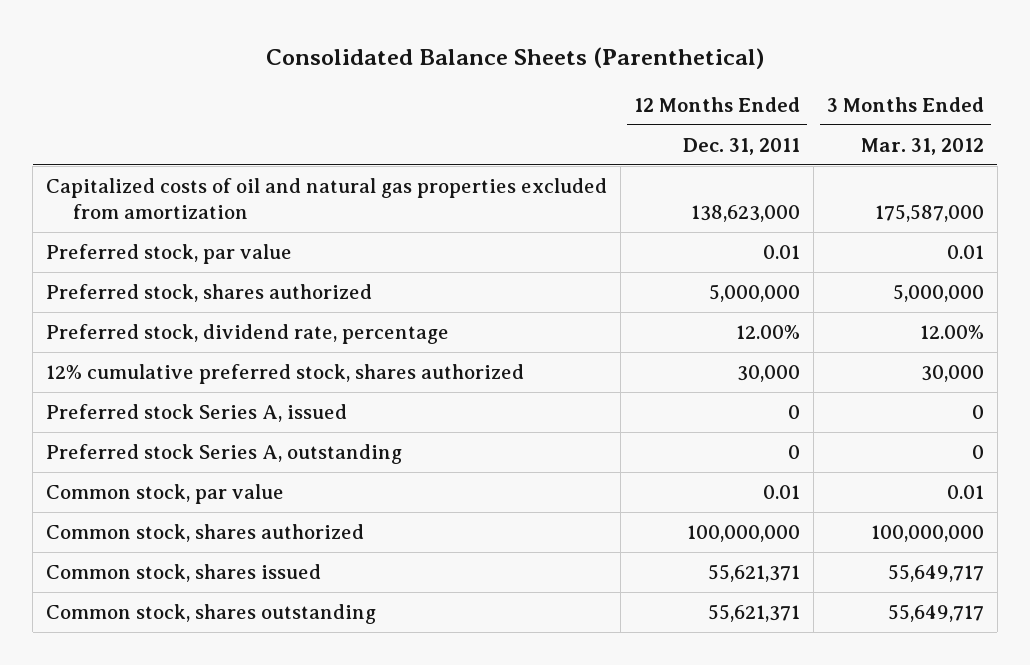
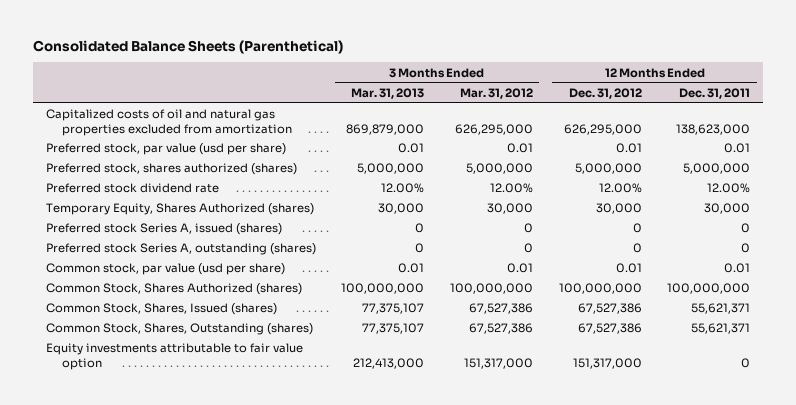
none -> [351,87,425,99] Mar. 31, 2013
none -> [568,87,642,99] Dec. 31, 2012
[875,204,985,223] 175,587,000 -> [455,123,534,135] 626,295,000
[46,244,293,265] Preferred stock, par value -> [45,143,286,156] Preferred stock, par value (usd per share)
[46,284,373,303] Preferred stock, shares authorized -> [45,163,297,176] Preferred stock, shares authorized (shares)
[46,324,450,345] Preferred stock, dividend rate, percentage -> [45,183,219,194] Preferred stock dividend rate
[46,364,525,385] 12% cumulative preferred stock, shares authorized -> [45,203,314,216] Temporary Equity, Shares Authorized (shares)
[46,404,348,423] Preferred stock Series A, issued -> [45,223,282,236] Preferred stock Series A, issued (shares)
[46,444,403,465] Preferred stock Series A, outstanding -> [45,243,316,256] Preferred stock Series A, outstanding (shares)
[46,484,285,505] Common stock, par value -> [45,263,285,276] Common stock, par value (usd per share)
[46,524,365,543] Common stock, shares authorized -> [45,283,302,296] Common Stock, Shares Authorized (shares)
[46,564,322,583] Common stock, shares issued -> [45,303,277,316] Common Stock, Shares, Issued (shares)
[888,564,985,583] 55,649,717 -> [469,303,534,315] 67,527,386
[46,604,377,625] Common stock, shares outstanding -> [45,323,313,336] Common Stock, Shares, Outstanding (shares)
[888,604,985,623] 55,649,717 -> [469,323,534,335] 67,527,386
none -> [45,343,303,370] Equity investments attributable to fair value option

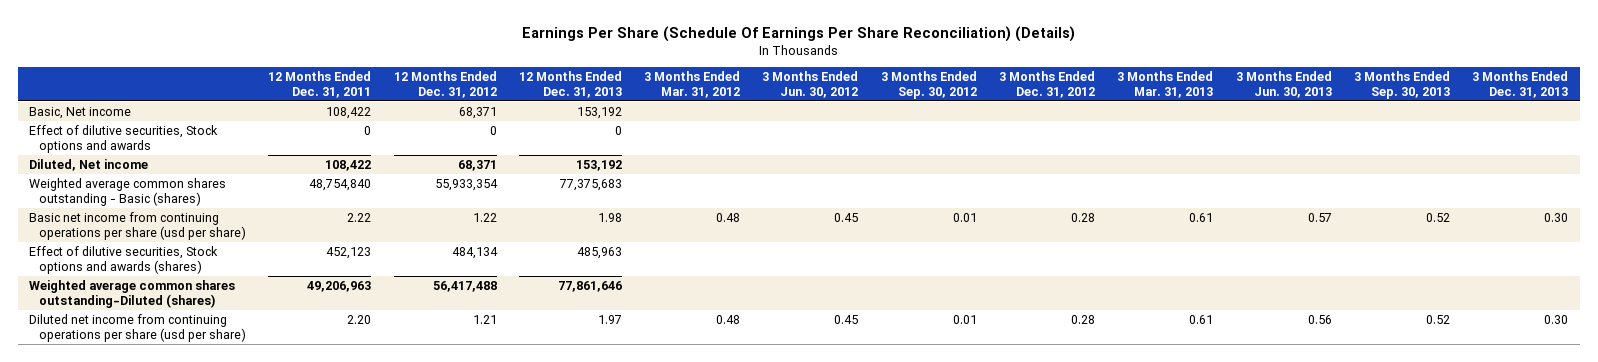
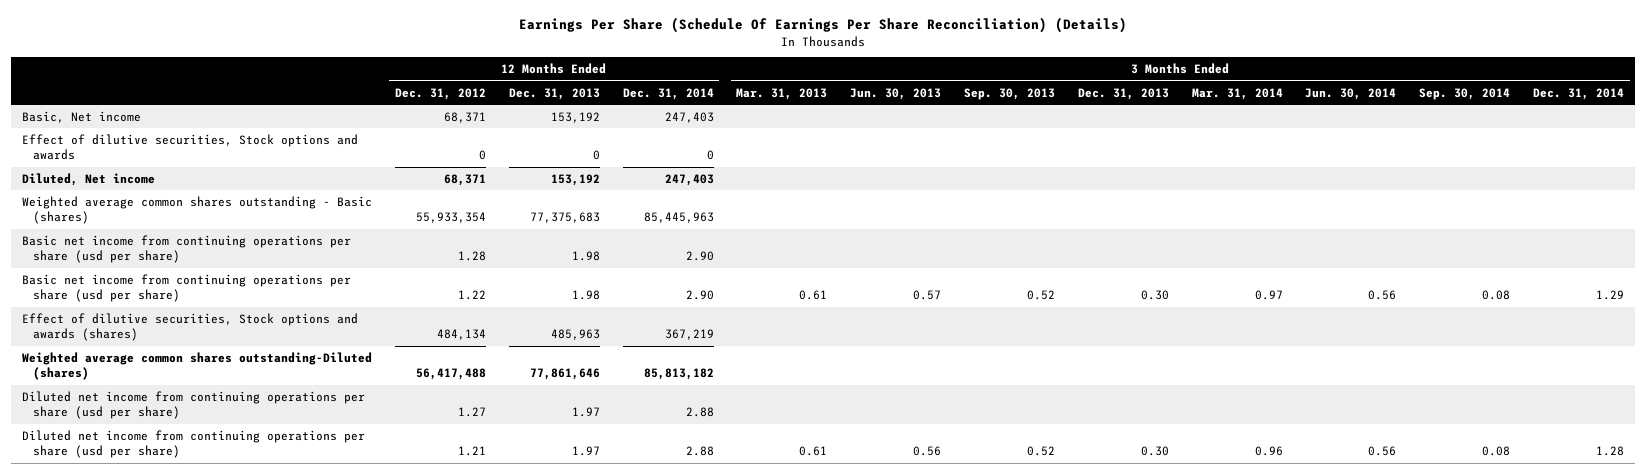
[268,71,372,99] 12 Months Ended Dec. 31, 2011 -> none
[644,71,741,99] 3 Months Ended Mar. 31, 2012 -> none
[762,71,859,99] 3 Months Ended Jun. 30, 2012 -> none
[880,71,977,100] 3 Months Ended Sep. 30, 2012 -> none
[999,71,1096,99] 3 Months Ended Dec. 31, 2012 -> none
none -> [622,87,714,100] Dec. 31, 2014
none -> [1191,87,1283,100] Mar. 31, 2014
none -> [1305,87,1397,100] Jun. 30, 2014
none -> [1419,87,1511,100] Sep. 30, 2014
none -> [1532,87,1624,100] Dec. 31, 2014
none -> [22,234,352,264] Basic net income from continuing operations per share (usd per share)
none -> [22,390,366,420] Diluted net income from continuing operations per share (usd per share)

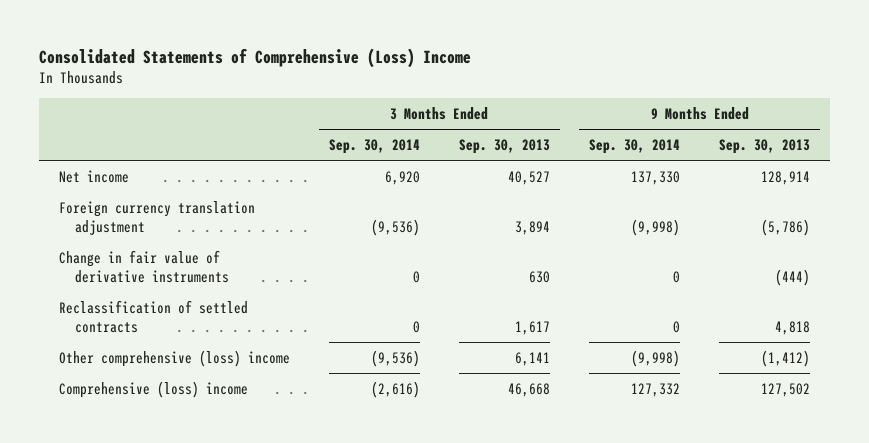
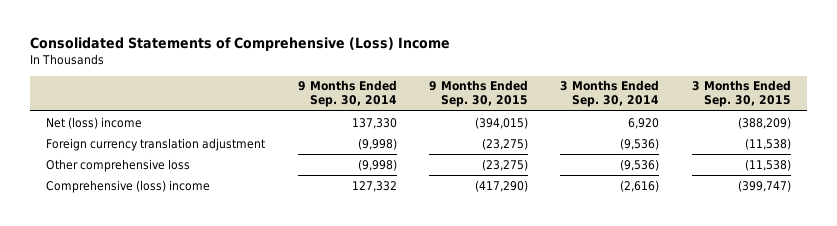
[458,138,550,154] Sep. 30, 2013 -> none
[719,138,811,154] Sep. 30, 2013 -> none
none -> [429,80,529,108] 9 Months Ended Sep. 30, 2015
none -> [691,80,791,108] 3 Months Ended Sep. 30, 2015
[58,169,129,183] Net income -> [46,116,143,129] Net (loss) income
[58,249,230,284] Change in fair value of derivative instruments -> none
[58,299,248,334] Reclassification of settled contracts -> none
[58,349,290,367] Other comprehensive (loss) income -> [46,158,191,172] Other comprehensive loss

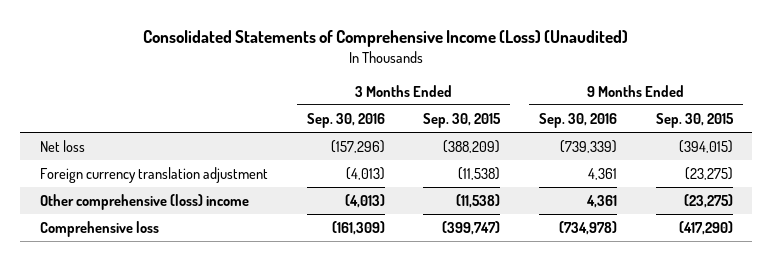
[30,37,451,52] Consolidated Statements of Comprehensive (Loss) Income -> [143,30,629,48] Consolidated Statements of Comprehensive Income (Loss) (Unaudited)
[297,80,397,108] 9 Months Ended Sep. 30, 2014 -> none
[560,80,660,108] 3 Months Ended Sep. 30, 2014 -> none
none -> [306,112,385,128] Sep. 30, 2016
none -> [539,112,618,128] Sep. 30, 2016
[46,116,143,129] Net (loss) income -> [39,139,85,152] Net loss
[46,158,191,172] Other comprehensive loss -> [39,193,249,210] Other comprehensive (loss) income
[46,179,211,193] Comprehensive (loss) income -> [39,220,159,237] Comprehensive loss

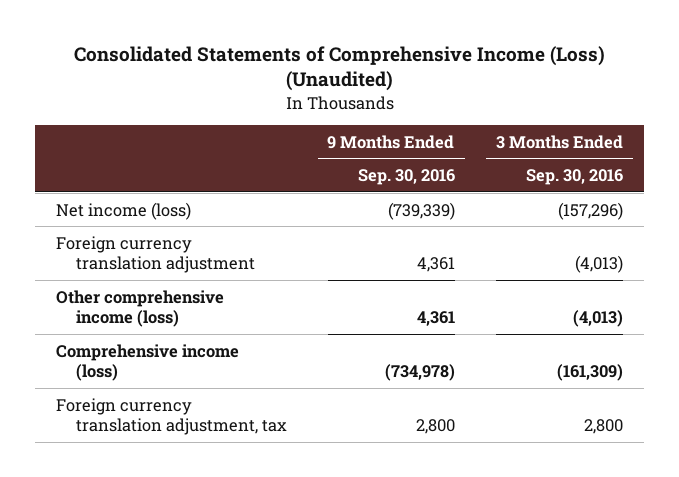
[423,112,502,128] Sep. 30, 2015 -> none
[655,112,734,128] Sep. 30, 2015 -> none
[39,139,85,152] Net loss -> [55,201,191,220] Net income (loss)
[39,193,249,210] Other comprehensive (loss) income -> [55,289,224,328] Other comprehensive income (loss)
[39,220,159,237] Comprehensive loss -> [55,343,239,382] Comprehensive income (loss)
none -> [55,397,287,436] Foreign currency translation adjustment, tax

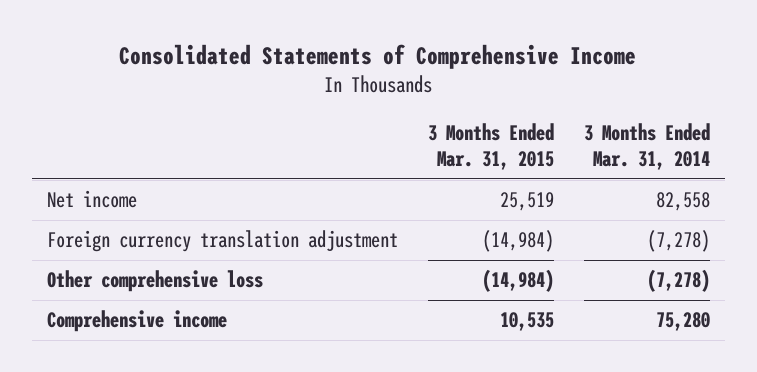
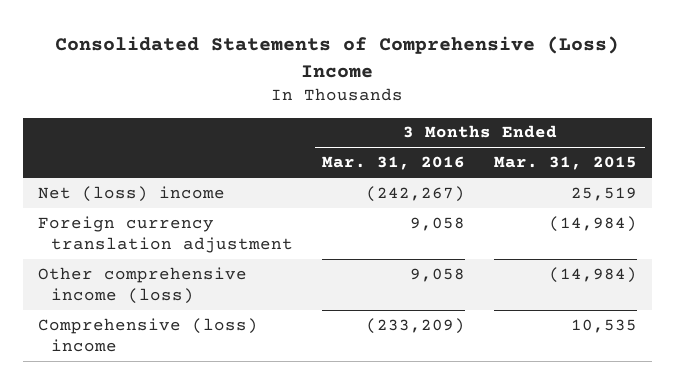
[119,44,637,70] Consolidated Statements of Comprehensive Income -> [55,35,620,78] Consolidated Statements of Comprehensive (Loss) Income
[583,123,710,171] 3 Months Ended Mar. 31, 2014 -> none
none -> [321,156,465,171] Mar. 31, 2016
[46,190,137,209] Net income -> [37,185,225,202] Net (loss) income
[46,270,263,293] Other comprehensive loss -> [37,266,247,305] Other comprehensive income (loss)
[46,310,227,333] Comprehensive income -> [37,317,258,353] Comprehensive (loss) income

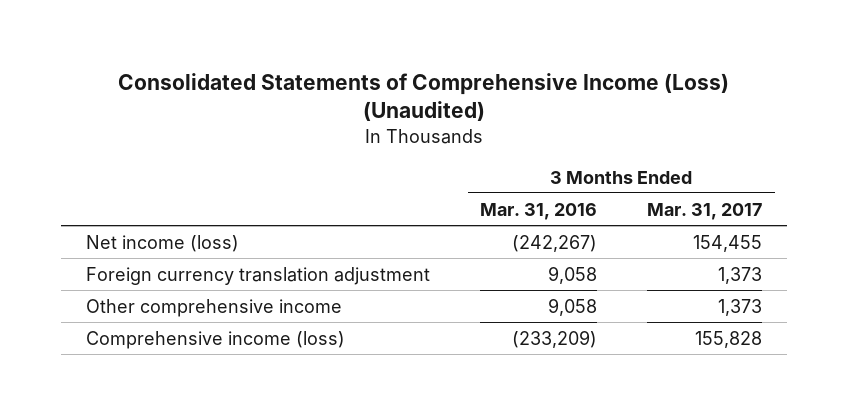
[55,35,620,78] Consolidated Statements of Comprehensive (Loss) Income -> [118,72,730,121] Consolidated Statements of Comprehensive Income (Loss) (Unaudited)
[494,156,638,171] Mar. 31, 2015 -> none
none -> [647,202,763,220] Mar. 31, 2017
[37,185,225,202] Net (loss) income -> [86,234,240,252] Net income (loss)
[37,266,247,305] Other comprehensive income (loss) -> [86,298,343,317] Other comprehensive income
[37,317,258,353] Comprehensive (loss) income -> [86,330,346,349] Comprehensive income (loss)

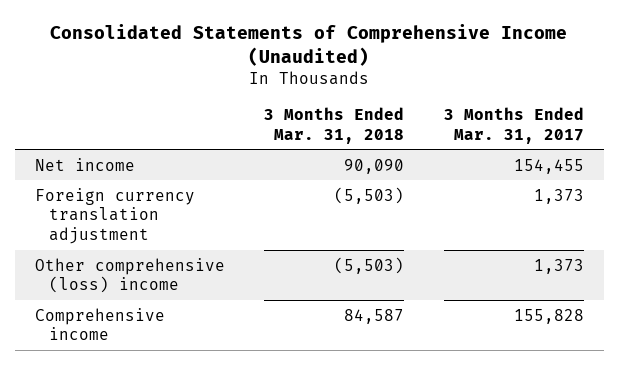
[118,72,730,121] Consolidated Statements of Comprehensive Income (Loss) (Unaudited) -> [50,24,568,66] Consolidated Statements of Comprehensive Income (Unaudited)
[480,202,598,220] Mar. 31, 2016 -> none
none -> [264,106,405,144] 3 Months Ended Mar. 31, 2018
[86,234,240,252] Net income (loss) -> [34,157,135,171] Net income
[86,298,343,317] Other comprehensive income -> [34,257,225,294] Other comprehensive (loss) income
[86,330,346,349] Comprehensive income (loss) -> [34,307,165,341] Comprehensive income

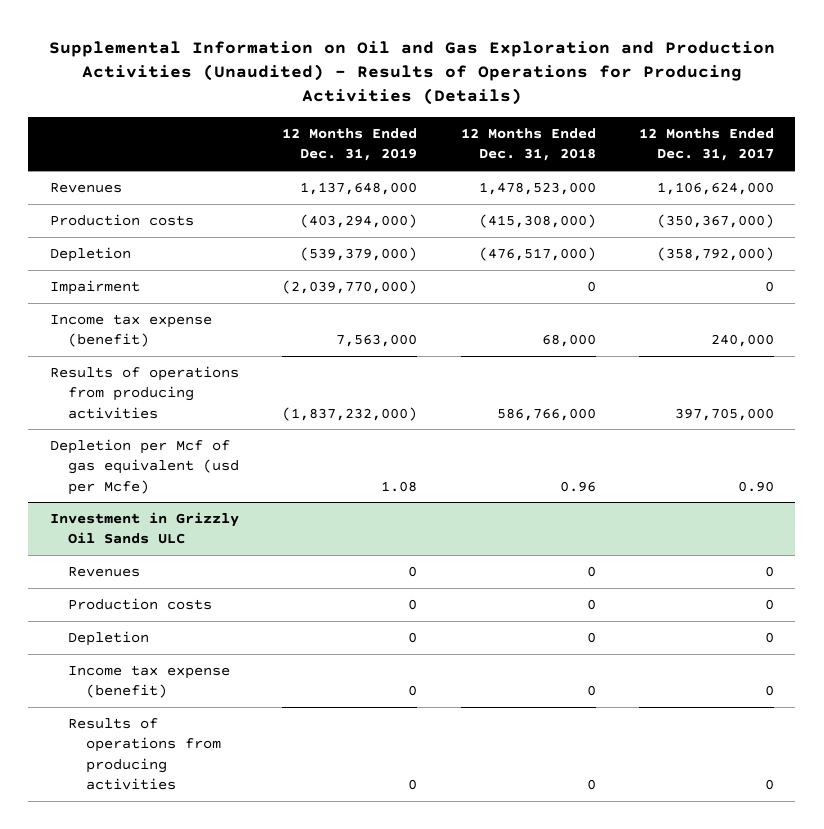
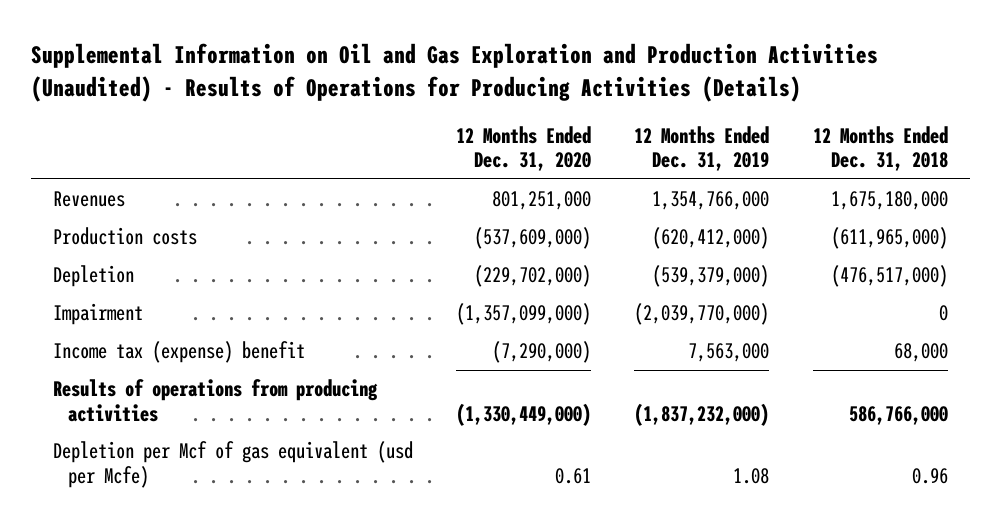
[638,128,774,162] 12 Months Ended Dec. 31, 2017 -> none
none -> [456,125,592,172] 12 Months Ended Dec. 31, 2020
[300,181,418,195] 1,137,648,000 -> [652,191,770,211] 1,354,766,000
[478,181,596,195] 1,478,523,000 -> [830,191,948,211] 1,675,180,000
[300,213,418,228] (403,294,000) -> [652,227,770,250] (620,412,000)
[478,213,596,228] (415,308,000) -> [830,227,948,250] (611,965,000)
[49,313,212,348] Income tax expense (benefit) -> [52,341,305,364] Income tax (expense) benefit
[49,511,239,545] Investment in Grizzly Oil Sands ULC -> none
[68,566,141,577] Revenues -> none
[68,597,213,610] Production costs -> none
[68,630,150,646] Depletion -> none
[68,664,231,699] Income tax expense (benefit) -> none
[68,717,222,790] Results of operations from producing activities -> none

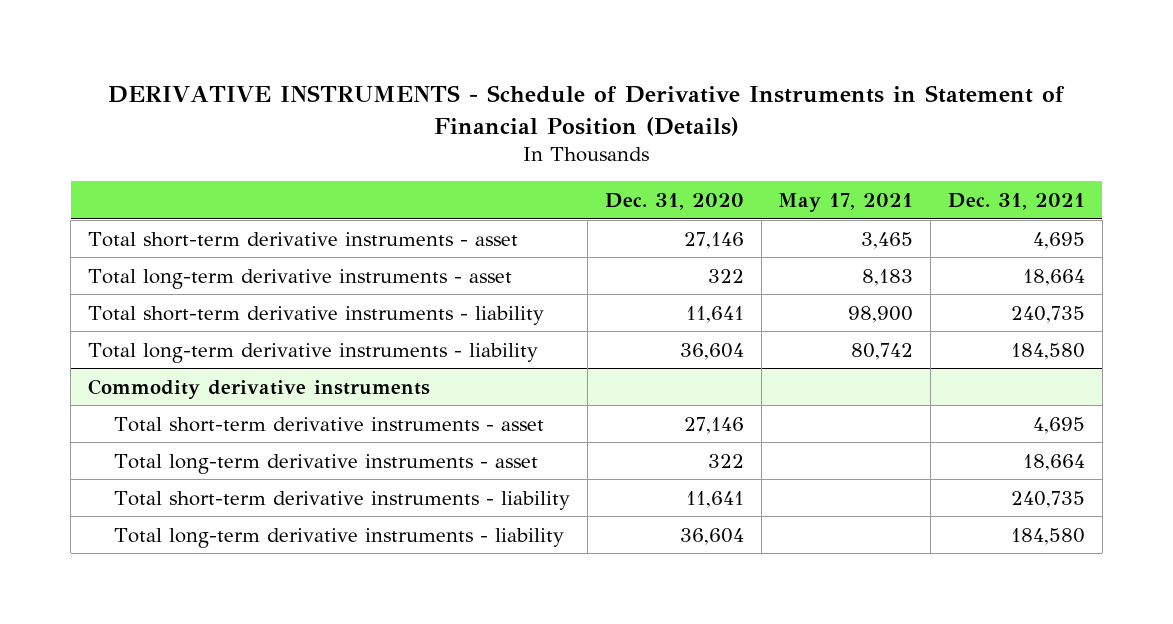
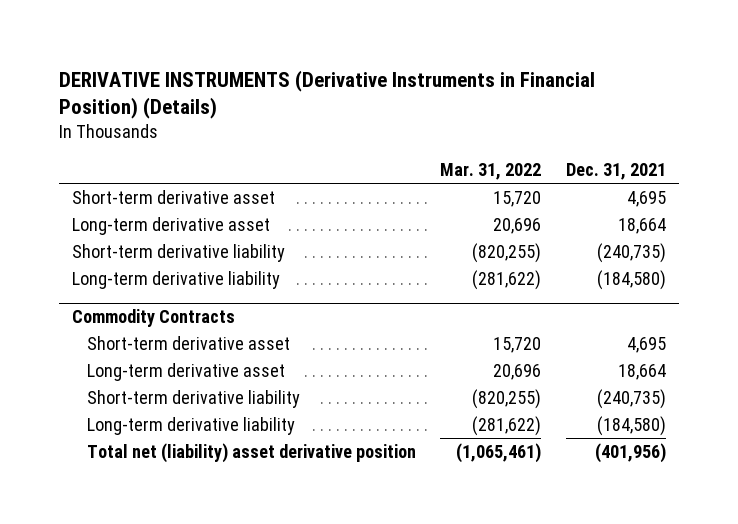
[108,85,1066,136] DERIVATIVE INSTRUMENTS - Schedule of Derivative Instruments in Statement of Financial Position (Details) -> [59,69,596,120] DERIVATIVE INSTRUMENTS (Derivative Instruments in Financial Position) (Details)
[604,193,744,211] Dec. 31, 2020 -> none
[778,193,914,213] May 17, 2021 -> none
none -> [440,162,542,180] Mar. 31, 2022
[87,231,518,247] Total short-term derivative instruments - asset -> [71,189,275,204] Short-term derivative asset
[87,268,512,289] Total long-term derivative instruments - asset -> [71,216,270,235] Long-term derivative asset
[87,305,544,325] Total short-term derivative instruments - liability -> [71,243,285,262] Short-term derivative liability
[1011,305,1086,323] 240,735 -> [597,242,667,263] (240,735)
[87,342,538,363] Total long-term derivative instruments - liability -> [71,270,280,289] Long-term derivative liability
[1011,342,1086,360] 184,580 -> [597,269,667,290] (184,580)
[87,378,430,399] Commodity derivative instruments -> [71,308,235,327] Commodity Contracts
[114,416,545,432] Total short-term derivative instruments - asset -> [86,335,290,350] Short-term derivative asset
[114,453,539,474] Total long-term derivative instruments - asset -> [86,362,285,381] Long-term derivative asset
[114,490,571,510] Total short-term derivative instruments - liability -> [86,389,300,408] Short-term derivative liability
[1011,490,1086,508] 240,735 -> [597,388,667,409] (240,735)
[114,527,565,548] Total long-term derivative instruments - liability -> [86,416,295,435] Long-term derivative liability
[1011,527,1086,545] 184,580 -> [597,415,667,436] (184,580)
none -> [86,442,416,463] Total net (liability) asset derivative position

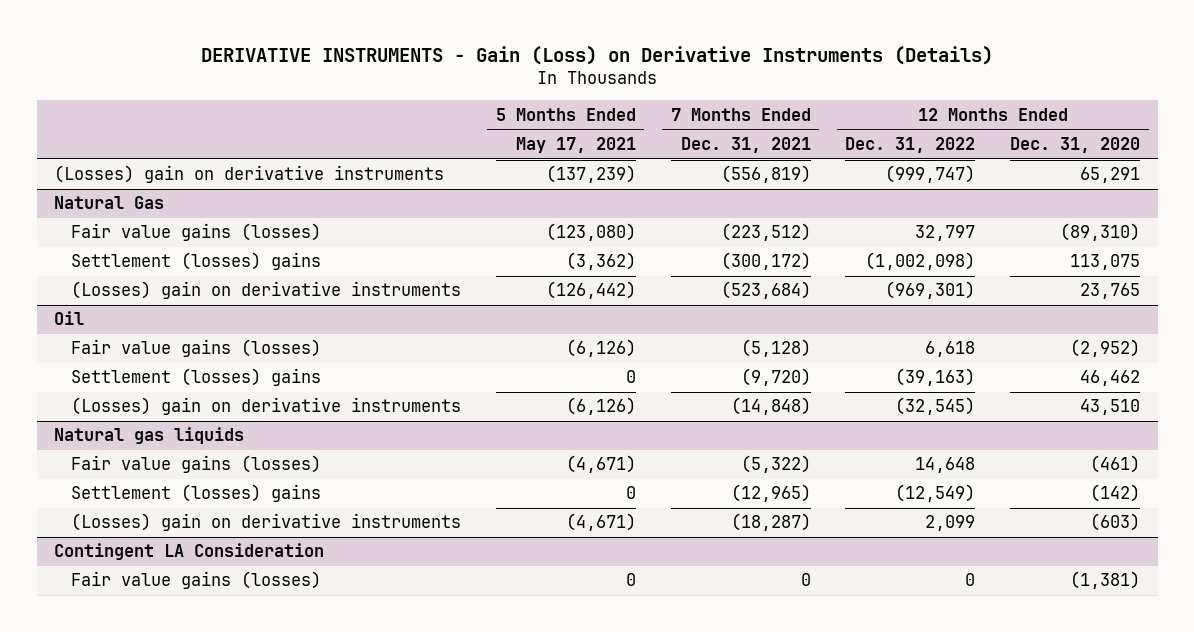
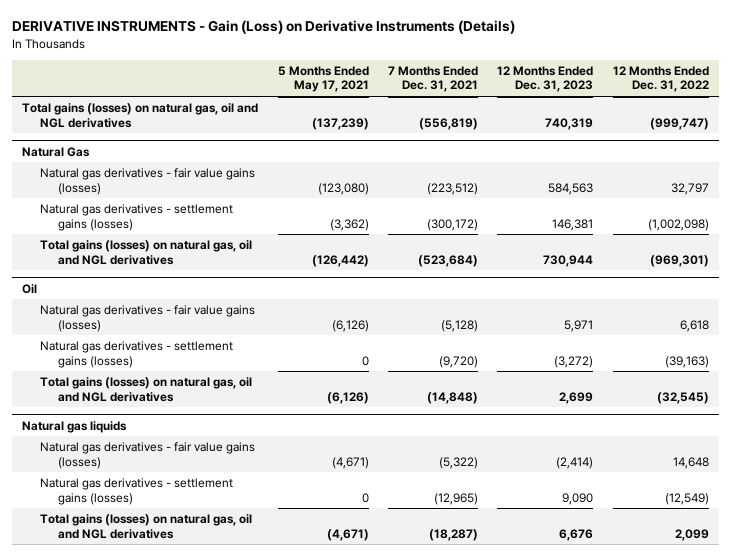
[1010,136,1141,153] Dec. 31, 2020 -> none
none -> [497,65,594,93] 12 Months Ended Dec. 31, 2023
[54,165,445,184] (Losses) gain on derivative instruments -> [22,103,259,128] Total gains (losses) on natural gas, oil and NGL derivatives
[70,223,321,242] Fair value gains (losses) -> [40,168,256,195] Natural gas derivatives - fair value gains (losses)
[70,252,321,271] Settlement (losses) gains -> [40,204,234,231] Natural gas derivatives - settlement gains (losses)
[70,281,461,300] (Losses) gain on derivative instruments -> [40,240,253,265] Total gains (losses) on natural gas, oil and NGL derivatives
[70,339,321,358] Fair value gains (losses) -> [40,305,256,332] Natural gas derivatives - fair value gains (losses)
[70,368,321,387] Settlement (losses) gains -> [40,341,234,368] Natural gas derivatives - settlement gains (losses)
[70,397,461,416] (Losses) gain on derivative instruments -> [40,377,253,402] Total gains (losses) on natural gas, oil and NGL derivatives
[54,543,325,561] Contingent LA Consideration -> none
[70,571,321,590] Fair value gains (losses) -> none
[70,455,321,474] Fair value gains (losses) -> [40,442,256,469] Natural gas derivatives - fair value gains (losses)
[70,484,321,503] Settlement (losses) gains -> [40,478,234,505] Natural gas derivatives - settlement gains (losses)
[70,513,461,532] (Losses) gain on derivative instruments -> [40,514,253,539] Total gains (losses) on natural gas, oil and NGL derivatives

